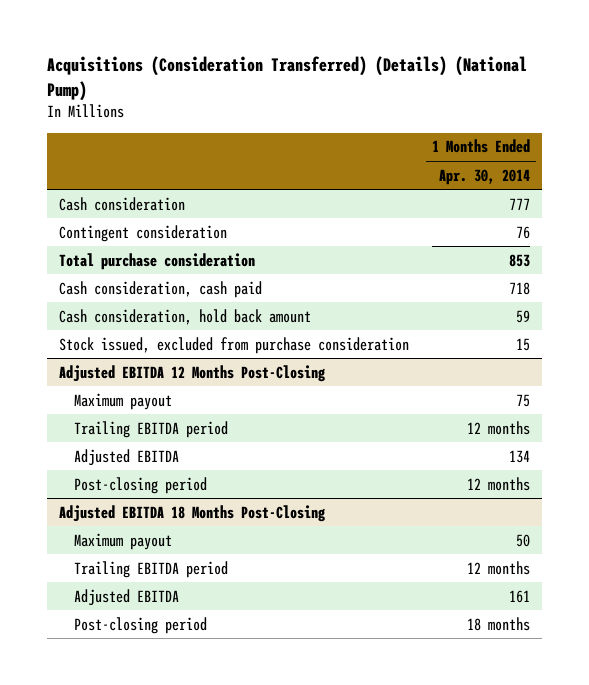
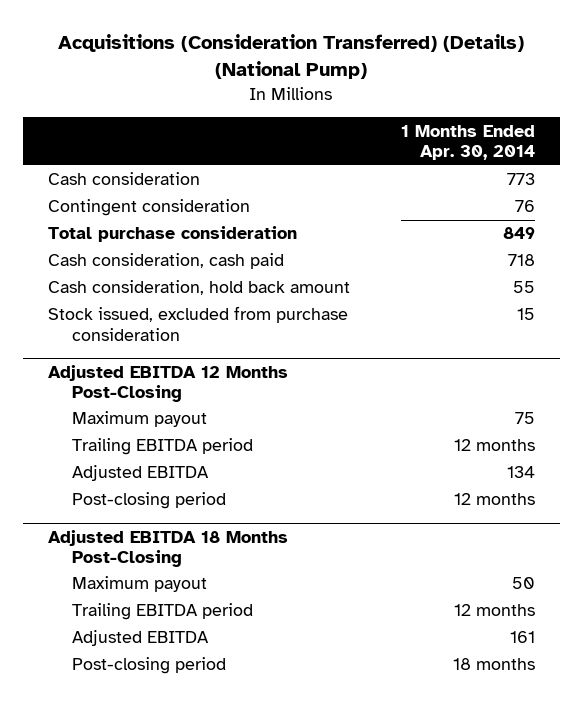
[509,197,531,210] 777 -> [506,173,535,186] 773
[509,253,531,267] 853 -> [502,227,535,240] 849
[516,309,531,323] 59 -> [512,281,535,294] 55

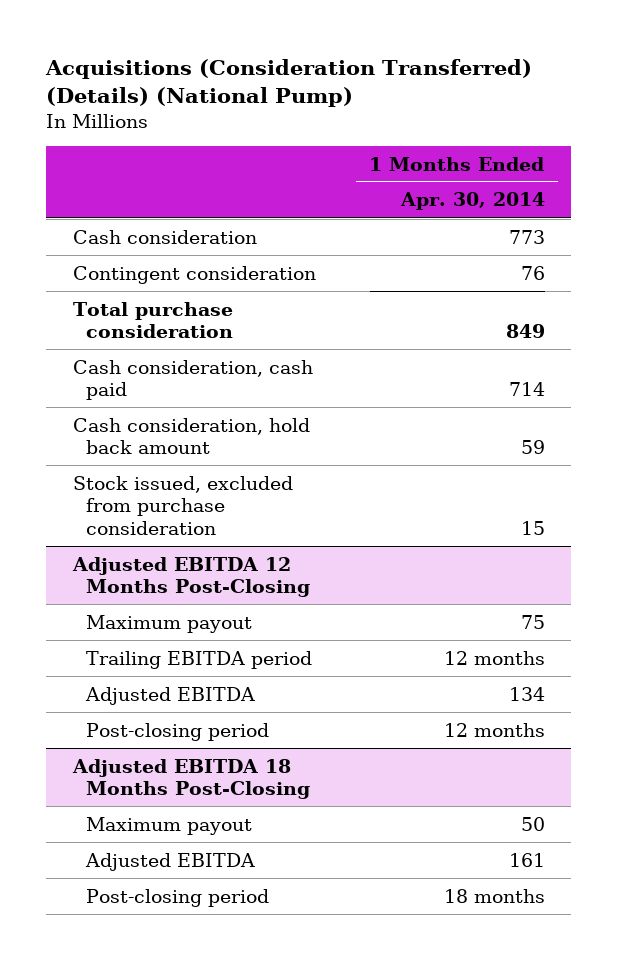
[507,254,535,267] 718 -> [508,382,545,397] 714
[512,281,535,294] 55 -> [520,440,545,455] 59
[71,603,253,621] Trailing EBITDA period -> none

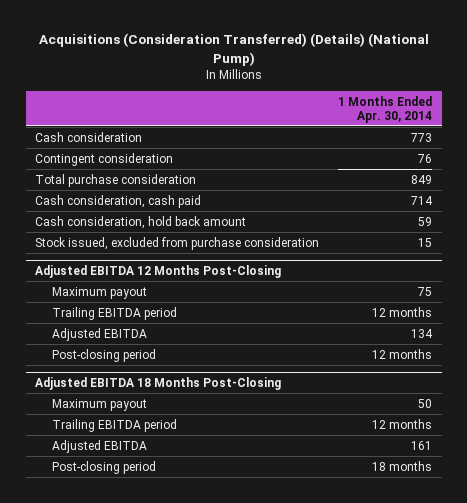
none -> [52,418,178,432] Trailing EBITDA period

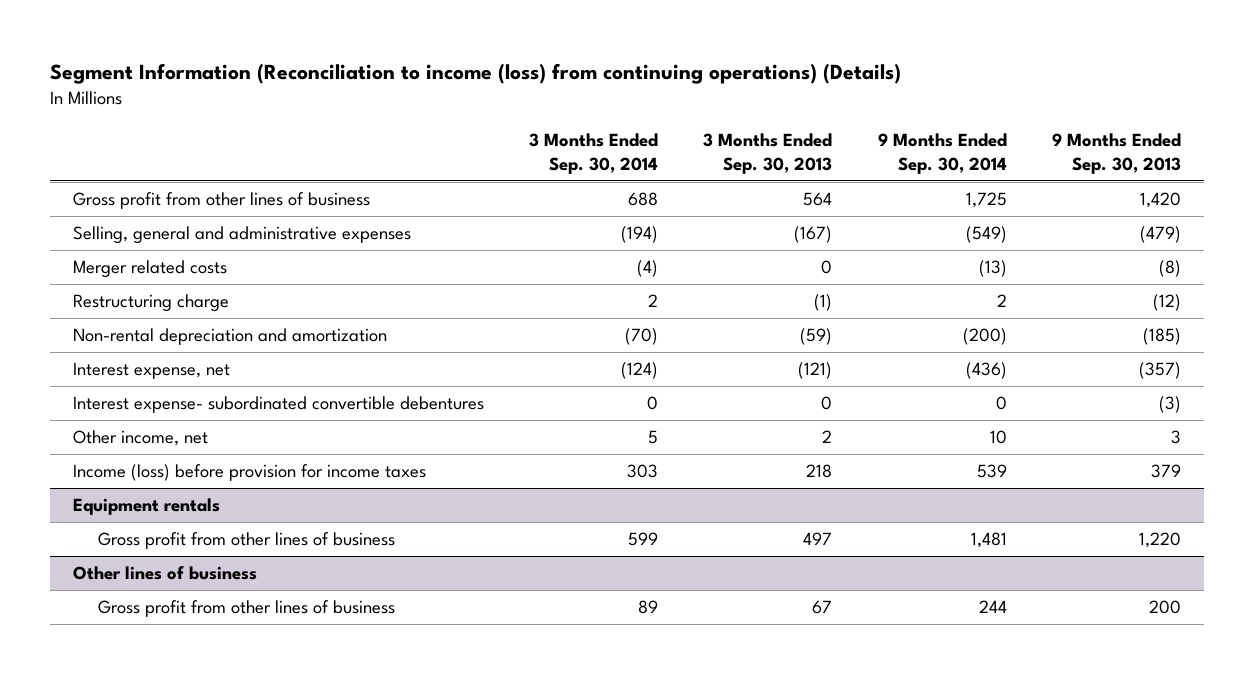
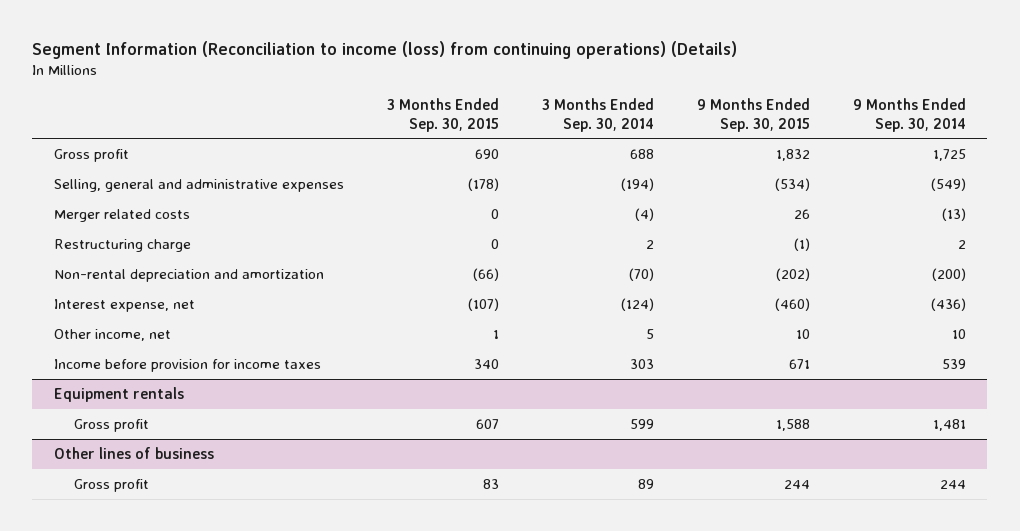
[703,133,833,175] 3 Months Ended Sep. 30, 2013 -> none
[1052,133,1182,175] 9 Months Ended Sep. 30, 2013 -> none
none -> [386,97,499,132] 3 Months Ended Sep. 30, 2015
none -> [696,97,810,132] 9 Months Ended Sep. 30, 2015
[72,192,370,210] Gross profit from other lines of business -> [53,148,129,162] Gross profit
[72,396,484,414] Interest expense- subordinated convertible debentures -> none
[72,464,426,482] Income (loss) before provision for income taxes -> [53,358,321,372] Income before provision for income taxes
[97,532,395,550] Gross profit from other lines of business -> [73,418,149,432] Gross profit
[97,600,395,618] Gross profit from other lines of business -> [73,478,149,492] Gross profit

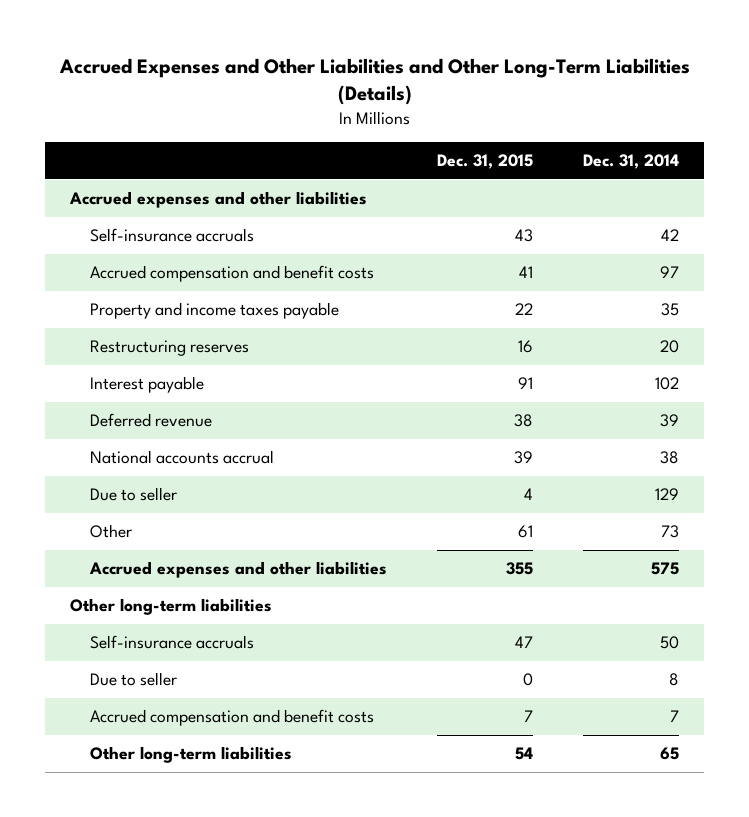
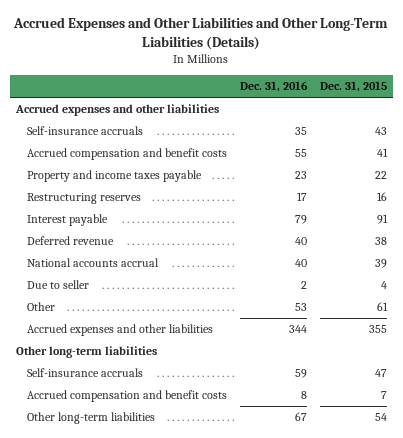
[582,154,679,170] Dec. 31, 2014 -> none
none -> [240,81,309,93] Dec. 31, 2016
[90,672,178,687] Due to seller -> none

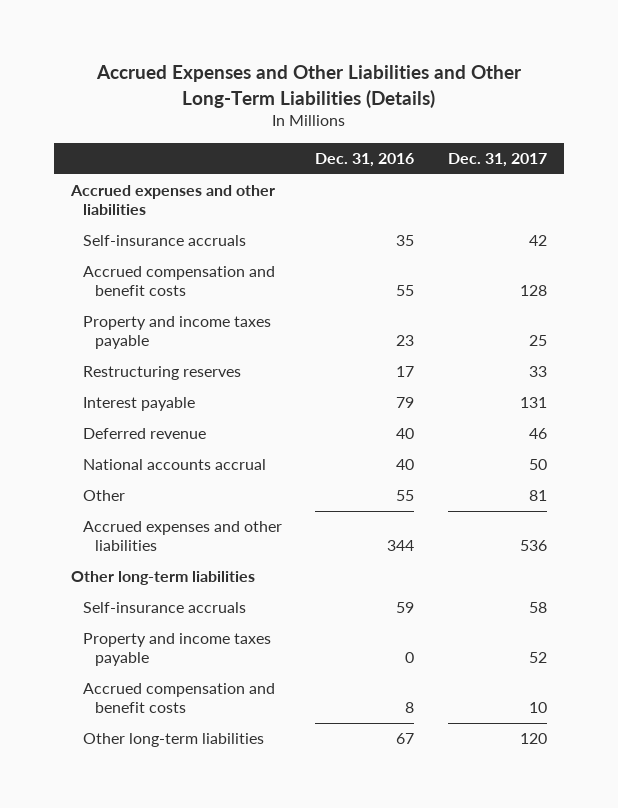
[319,81,387,93] Dec. 31, 2015 -> none
none -> [448,153,548,168] Dec. 31, 2017
[27,279,90,289] Due to seller -> none
[295,302,308,311] 53 -> [396,490,415,502] 55
none -> [82,633,271,667] Property and income taxes payable

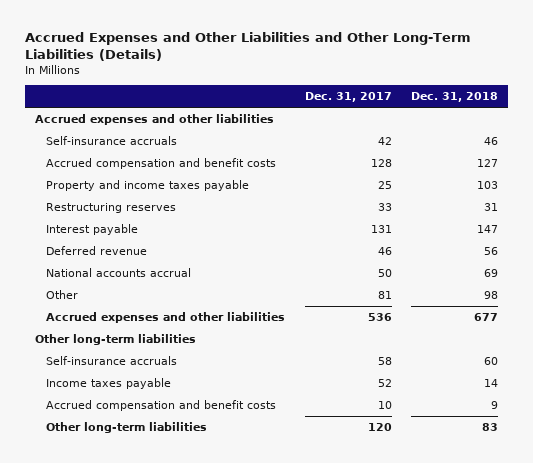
[315,153,415,168] Dec. 31, 2016 -> none
none -> [411,92,499,103] Dec. 31, 2018
[82,633,271,667] Property and income taxes payable -> [45,378,171,390] Income taxes payable

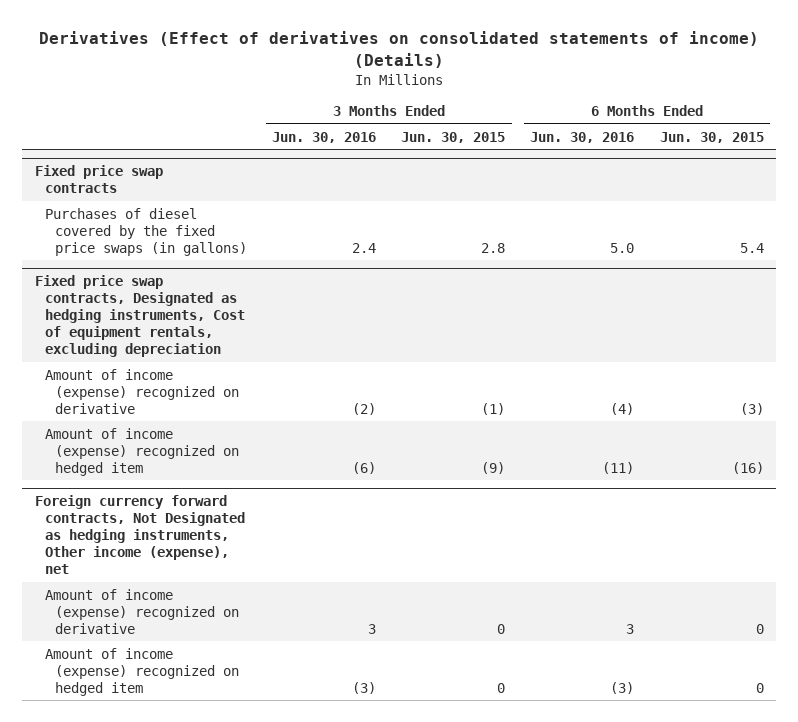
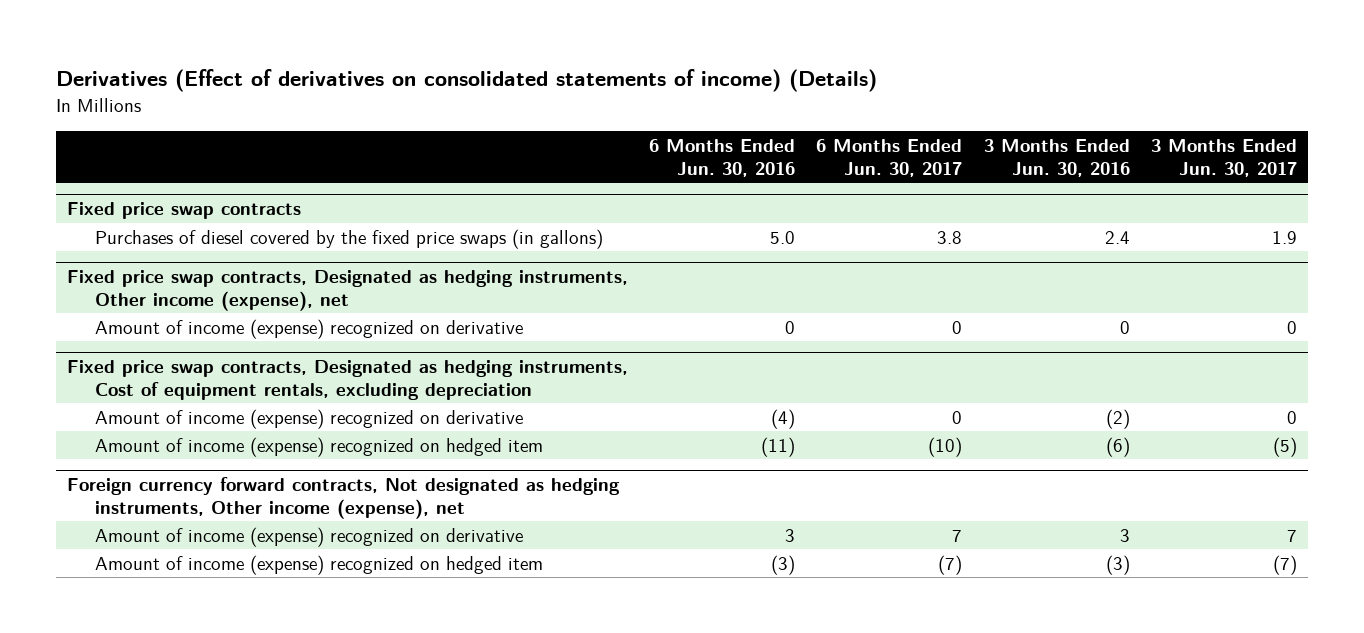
[401,131,506,143] Jun. 30, 2015 -> none
[659,131,764,143] Jun. 30, 2015 -> none
none -> [816,139,963,177] 6 Months Ended Jun. 30, 2017
none -> [1151,139,1298,177] 3 Months Ended Jun. 30, 2017
none -> [66,270,628,311] Fixed price swap contracts, Designated as hedging instruments, Other income (expense), net
none -> [94,318,523,339] Amount of income (expense) recognized on derivative
[34,495,245,575] Foreign currency forward contracts, Not Designated as hedging instruments, Other income (expense), net -> [66,477,620,519] Foreign currency forward contracts, Not designated as hedging instruments, Other income (expense), net

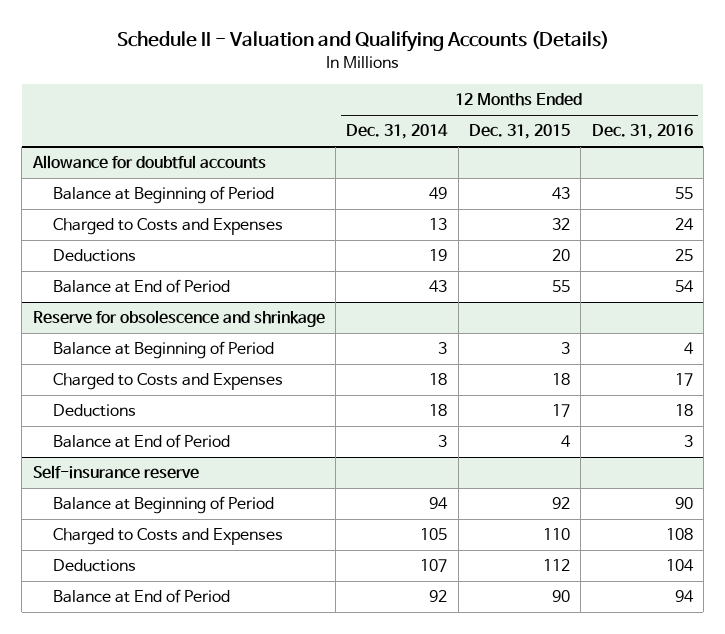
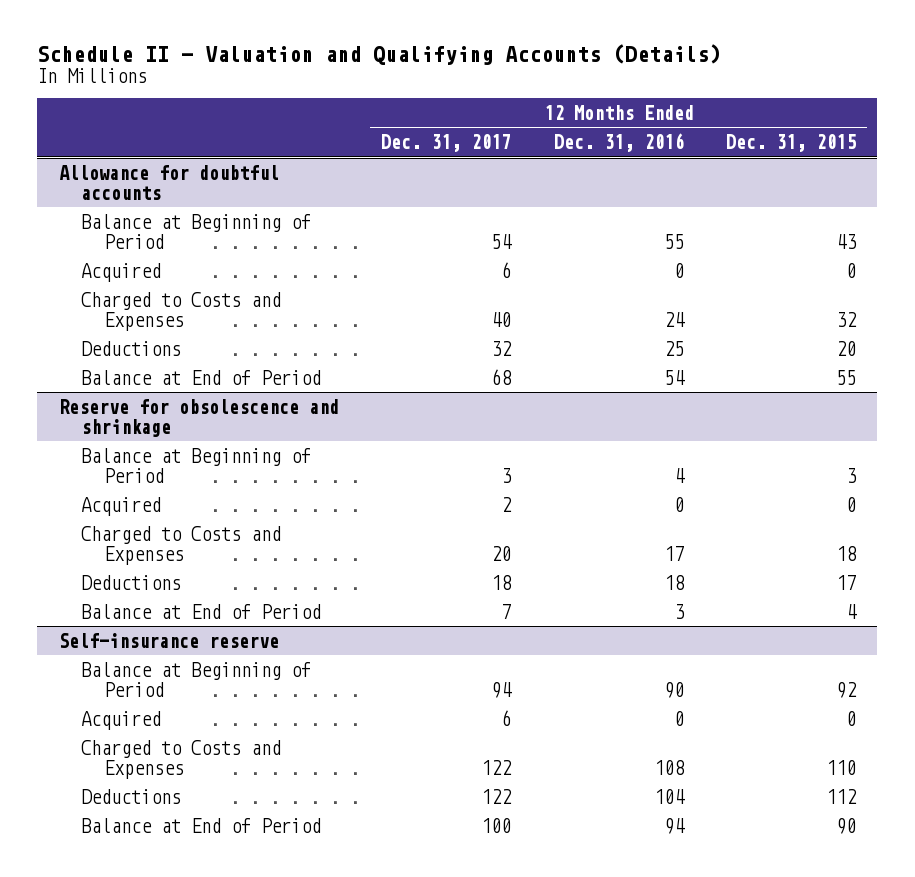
[346,124,449,140] Dec. 31, 2014 -> none
none -> [381,134,512,153] Dec. 31, 2017
none -> [81,262,162,282] Acquired
none -> [81,496,162,516] Acquired
none -> [81,710,162,730] Acquired

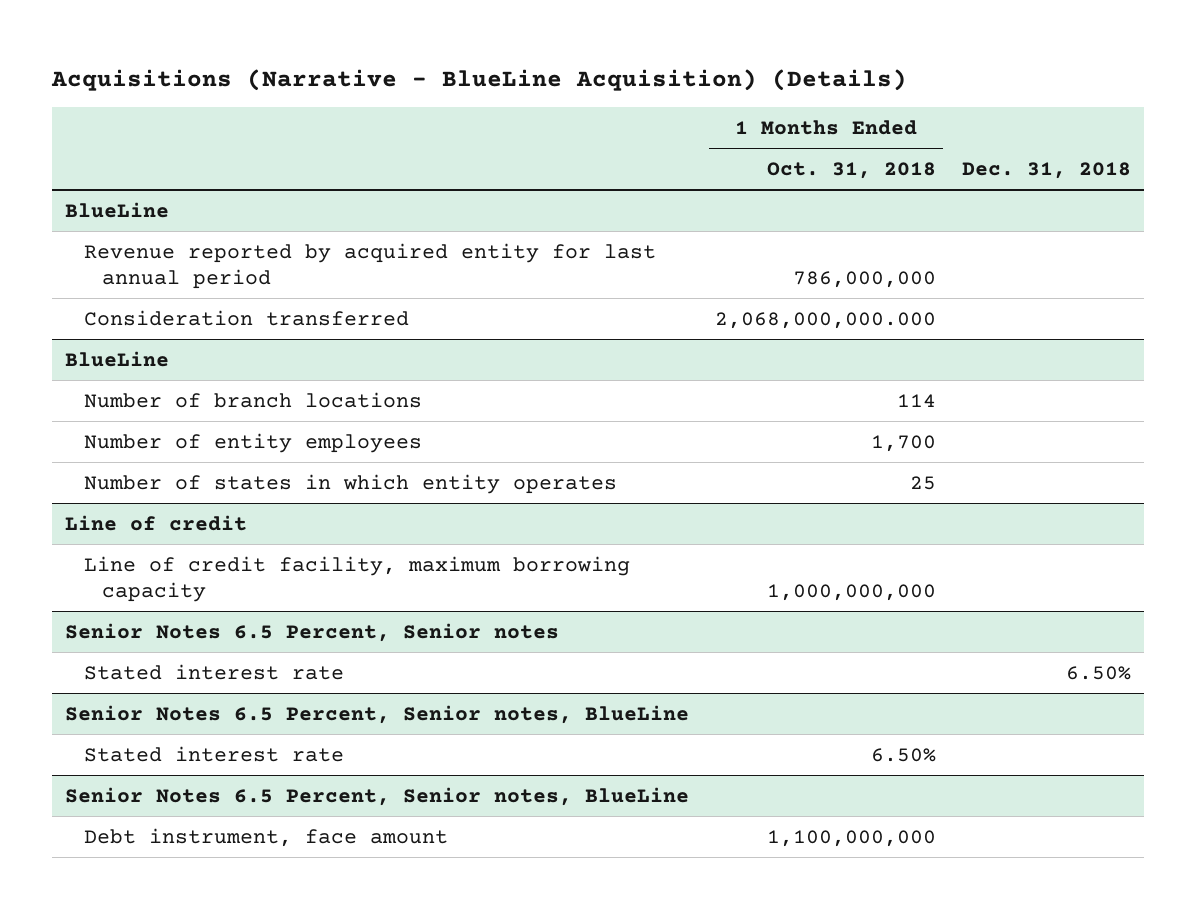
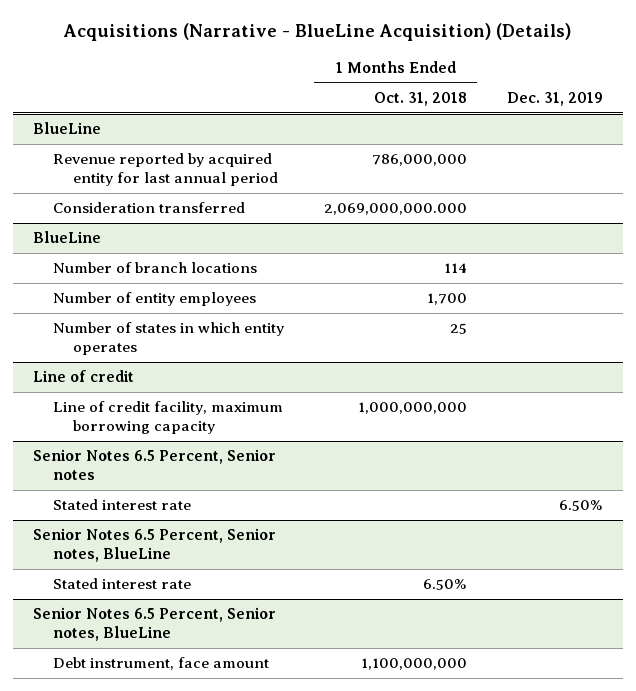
[961,162,1131,180] Dec. 31, 2018 -> none
none -> [507,92,604,107] Dec. 31, 2019
[715,311,937,329] 2,068,000,000.000 -> [324,203,468,216] 2,069,000,000.000

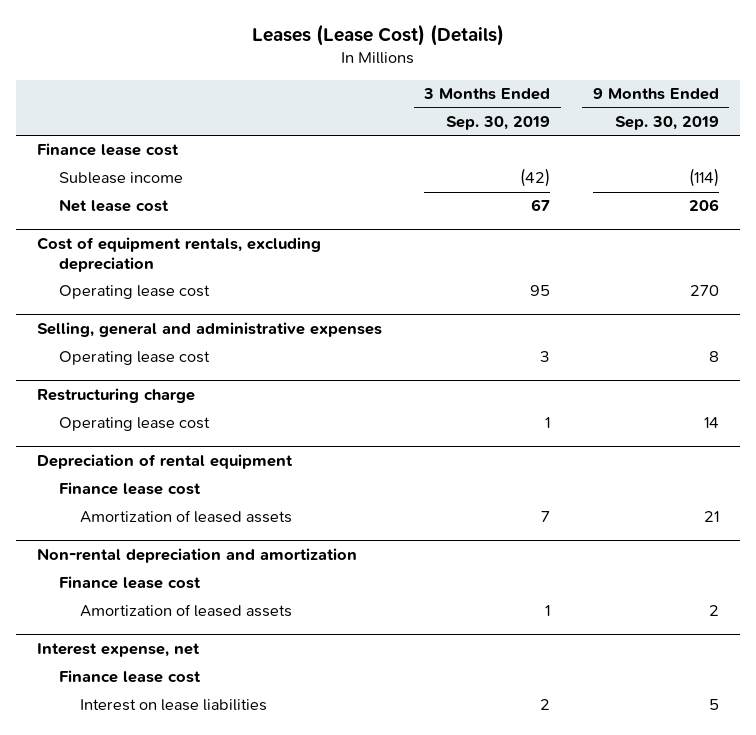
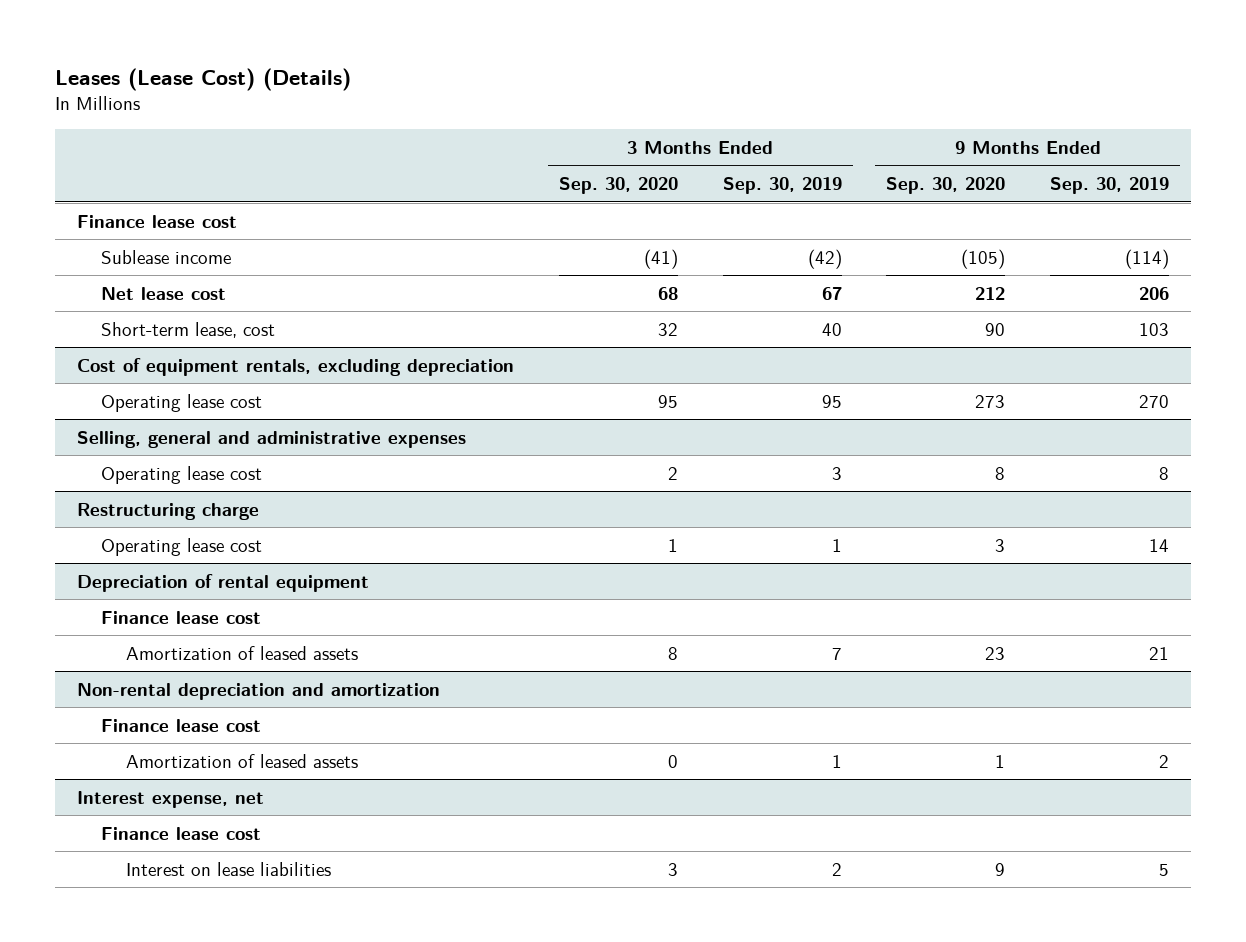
none -> [558,177,678,195] Sep. 30, 2020
none -> [886,177,1006,195] Sep. 30, 2020
none -> [101,321,276,338] Short-term lease, cost

